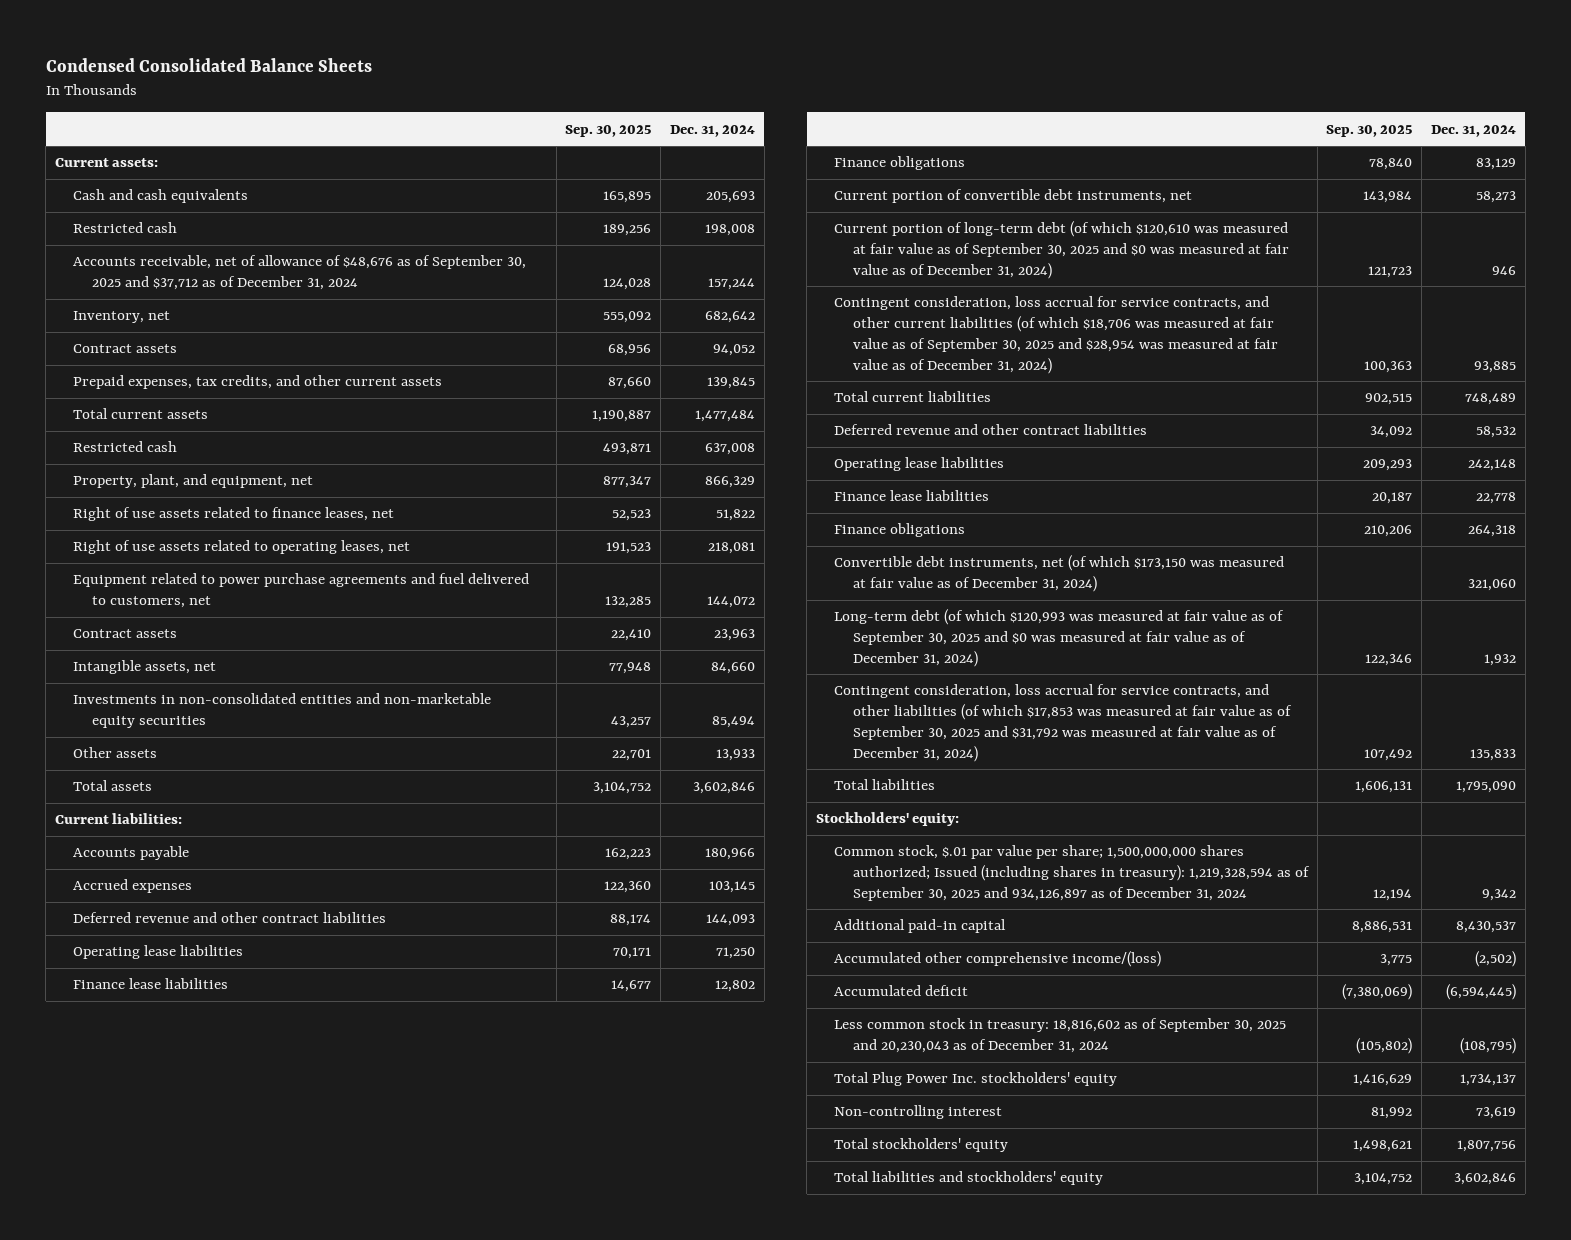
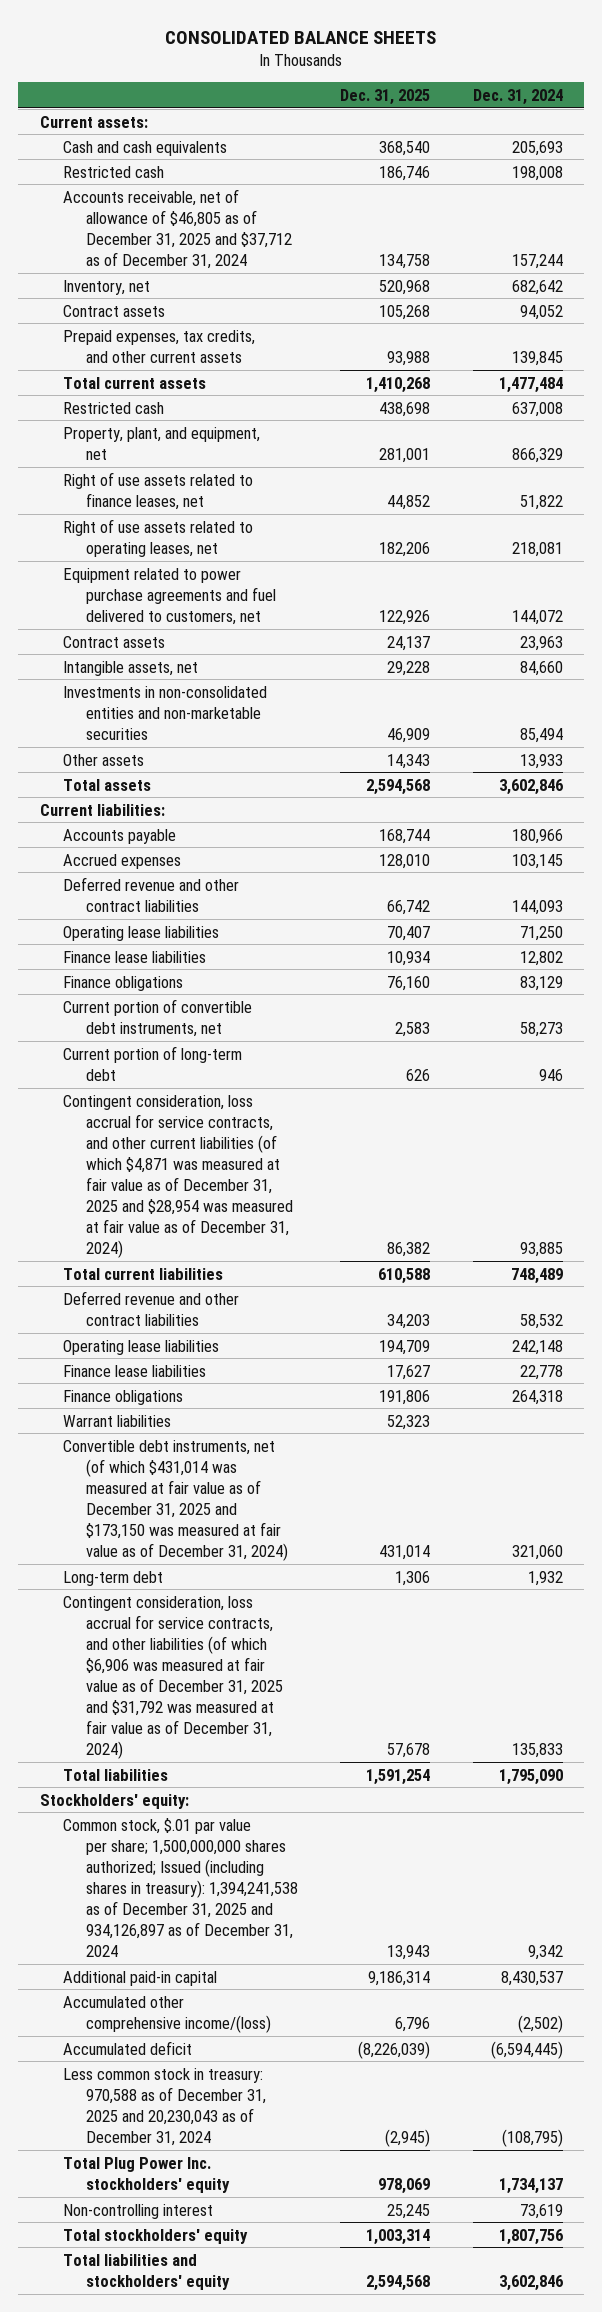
[45,58,372,73] Condensed Consolidated Balance Sheets -> [165,30,437,44] CONSOLIDATED BALANCE SHEETS
[565,124,652,137] Sep. 30, 2025 -> none
none -> [340,88,431,105] Dec. 31, 2025
[73,255,527,291] Accounts receivable, net of allowance of $48,676 as of September 30, 2025 and $37,712 as of December 31, 2024 -> [62,188,292,269] Accounts receivable, net of allowance of $46,805 as of December 31, 2025 and $37,712 as of December 31, 2024
[73,693,492,729] Investments in non-consolidated entities and non-marketable equity securities -> [62,685,267,740] Investments in non-consolidated entities and non-marketable securities
[834,221,1289,279] Current portion of long-term debt (of which $120,610 was measured at fair value as of September 30, 2025 and $0 was measured at fair value as of December 31, 2024) -> [62,1045,242,1081] Current portion of long-term debt
[834,296,1278,374] Contingent consideration, loss accrual for service contracts, and other current liabilities (of which $18,706 was measured at fair value as of September 30, 2025 and $28,954 was measured at fair value as of December 31, 2024) -> [62,1094,293,1259] Contingent consideration, loss accrual for service contracts, and other current liabilities (of which $4,871 was measured at fair value as of December 31, 2025 and $28,954 was measured at fair value as of December 31, 2024)
none -> [62,1414,171,1427] Warrant liabilities
[834,555,1285,593] Convertible debt instruments, net (of which $173,150 was measured at fair value as of December 31, 2024) -> [62,1439,288,1562] Convertible debt instruments, net (of which $431,014 was measured at fair value as of December 31, 2025 and $173,150 was measured at fair value as of December 31, 2024)
[834,609,1285,667] Long-term debt (of which $120,993 was measured at fair value as of September 30, 2025 and $0 was measured at fair value as of December 31, 2024) -> [62,1570,163,1586] Long-term debt
[834,684,1292,762] Contingent consideration, loss accrual for service contracts, and other liabilities (of which $17,853 was measured at fair value as of September 30, 2025 and $31,792 was measured at fair value as of December 31, 2024) -> [62,1595,283,1760] Contingent consideration, loss accrual for service contracts, and other liabilities (of which $6,906 was measured at fair value as of December 31, 2025 and $31,792 was measured at fair value as of December 31, 2024)
[834,845,1310,901] Common stock, $.01 par value per share; 1,500,000,000 shares authorized; Issued (including shares in treasury): 1,219,328,594 as of September 30, 2025 and 934,126,897 as of December 31, 2024 -> [62,1817,298,1958] Common stock, $.01 par value per share; 1,500,000,000 shares authorized; Issued (including shares in treasury): 1,394,241,538 as of December 31, 2025 and 934,126,897 as of December 31, 2024
[834,1018,1287,1054] Less common stock in treasury: 18,816,602 as of September 30, 2025 and 20,230,043 as of December 31, 2024 -> [62,2067,266,2146] Less common stock in treasury: 970,588 as of December 31, 2025 and 20,230,043 as of December 31, 2024

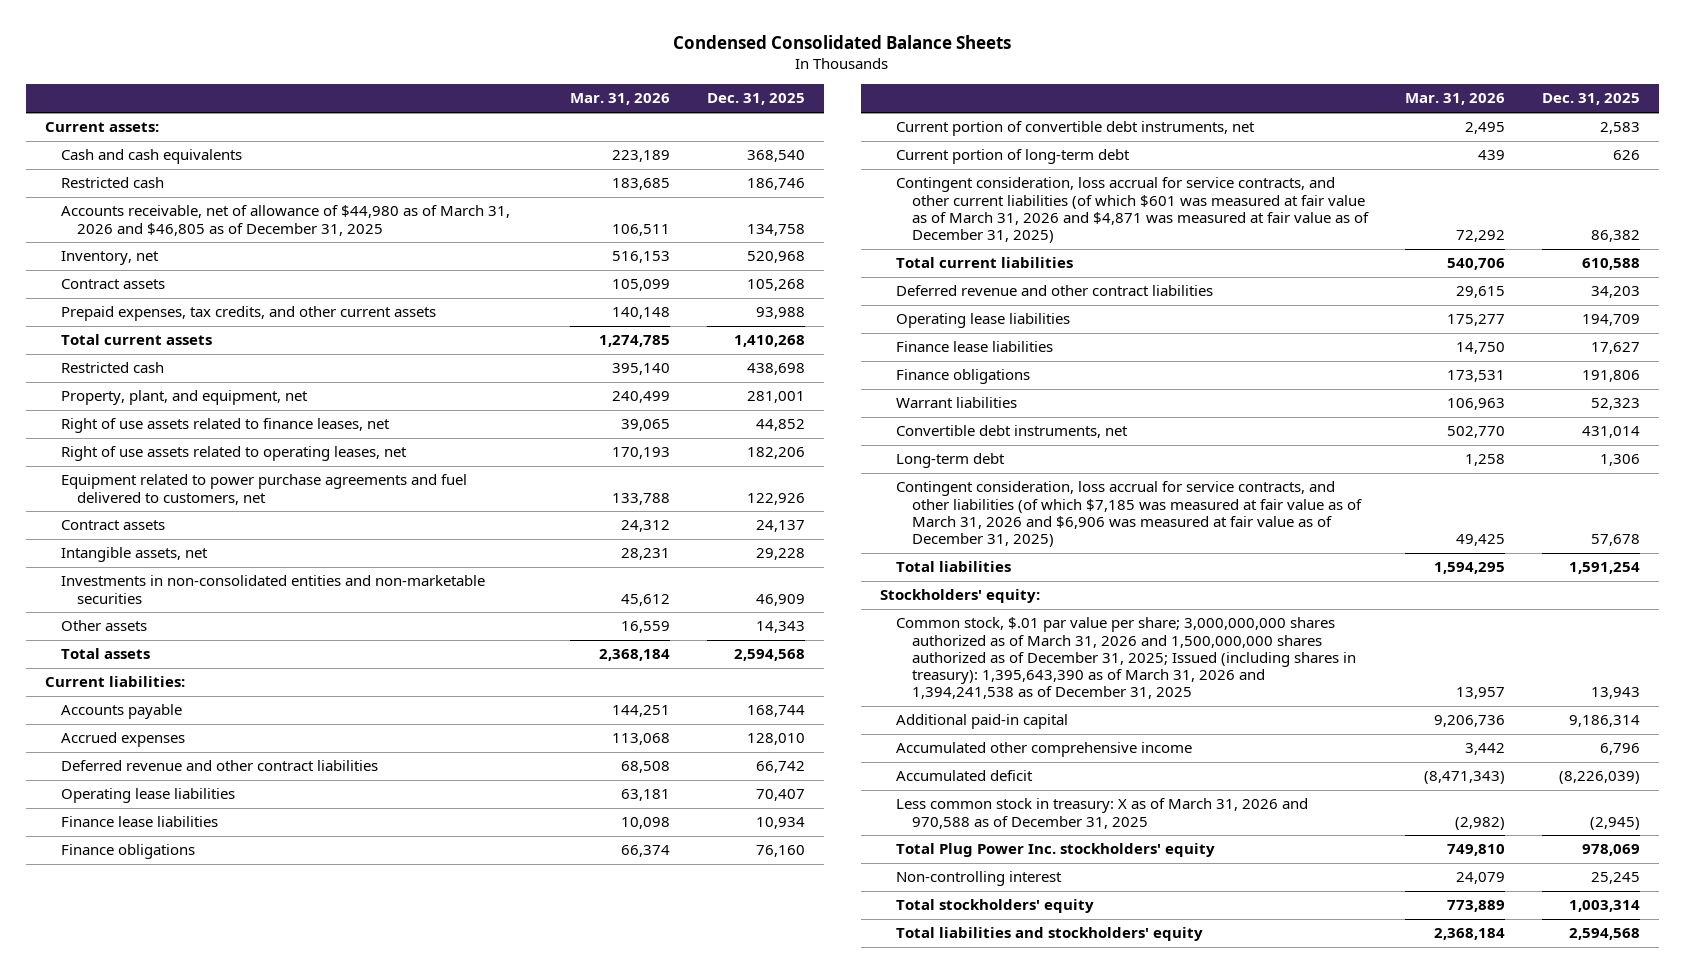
[165,30,437,44] CONSOLIDATED BALANCE SHEETS -> [673,35,1012,50] Condensed Consolidated Balance Sheets
[472,88,563,105] Dec. 31, 2024 -> none
none -> [570,93,671,106] Mar. 31, 2026
[62,188,292,269] Accounts receivable, net of allowance of $46,805 as of December 31, 2025 and $37,712 as of December 31, 2024 -> [60,205,510,236] Accounts receivable, net of allowance of $44,980 as of March 31, 2026 and $46,805 as of December 31, 2025
[62,1094,293,1259] Contingent consideration, loss accrual for service contracts, and other current liabilities (of which $4,871 was measured at fair value as of December 31, 2025 and $28,954 was measured at fair value as of December 31, 2024) -> [895,177,1369,243] Contingent consideration, loss accrual for service contracts, and other current liabilities (of which $601 was measured at fair value as of March 31, 2026 and $4,871 was measured at fair value as of December 31, 2025)
[62,1439,288,1562] Convertible debt instruments, net (of which $431,014 was measured at fair value as of December 31, 2025 and $173,150 was measured at fair value as of December 31, 2024) -> [895,425,1128,439] Convertible debt instruments, net
[62,1595,283,1760] Contingent consideration, loss accrual for service contracts, and other liabilities (of which $6,906 was measured at fair value as of December 31, 2025 and $31,792 was measured at fair value as of December 31, 2024) -> [895,481,1362,547] Contingent consideration, loss accrual for service contracts, and other liabilities (of which $7,185 was measured at fair value as of March 31, 2026 and $6,906 was measured at fair value as of December 31, 2025)
[62,1817,298,1958] Common stock, $.01 par value per share; 1,500,000,000 shares authorized; Issued (including shares in treasury): 1,394,241,538 as of December 31, 2025 and 934,126,897 as of December 31, 2024 -> [895,617,1356,700] Common stock, $.01 par value per share; 3,000,000,000 shares authorized as of March 31, 2026 and 1,500,000,000 shares authorized as of December 31, 2025; Issued (including shares in treasury): 1,395,643,390 as of March 31, 2026 and 1,394,241,538 as of December 31, 2025
[62,1995,271,2033] Accumulated other comprehensive income/(loss) -> [895,742,1192,758] Accumulated other comprehensive income
[62,2067,266,2146] Less common stock in treasury: 970,588 as of December 31, 2025 and 20,230,043 as of December 31, 2024 -> [895,798,1308,829] Less common stock in treasury: X as of March 31, 2026 and 970,588 as of December 31, 2025

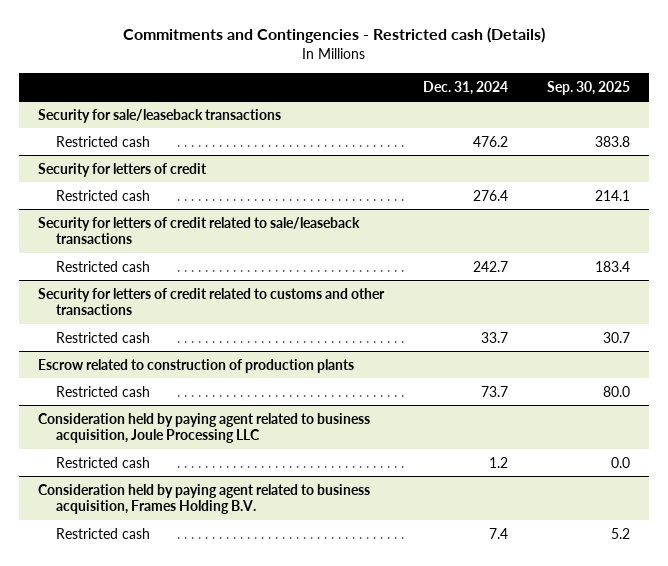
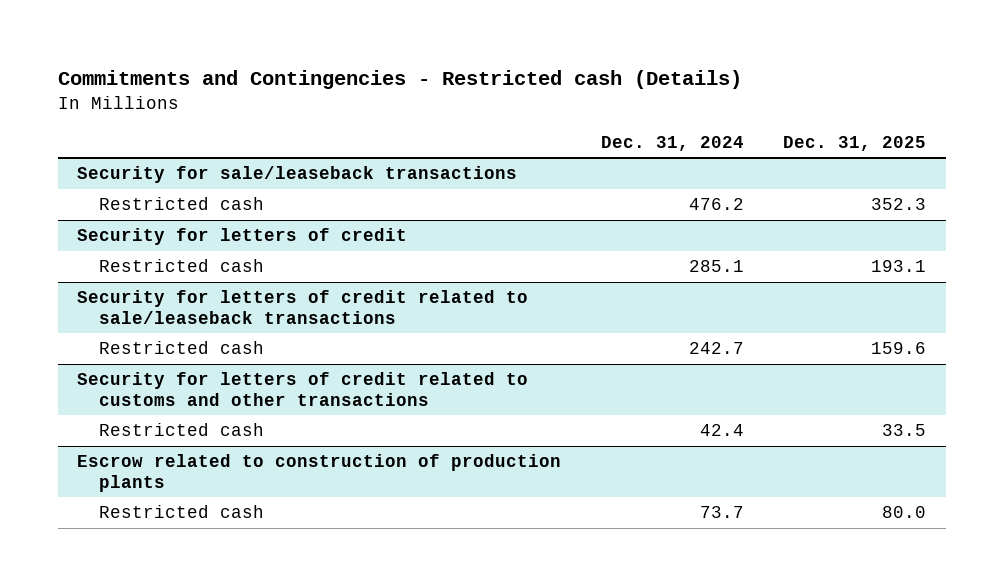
[546,80,630,95] Sep. 30, 2025 -> none
none -> [783,135,927,151] Dec. 31, 2025
[473,189,509,201] 276.4 -> [688,260,744,273] 285.1
[481,331,509,343] 33.7 -> [699,424,744,437] 42.4
[38,412,371,444] Consideration held by paying agent related to business acquisition, Joule Processing LLC -> none
[56,456,151,468] Restricted cash -> none
[38,483,371,515] Consideration held by paying agent related to business acquisition, Frames Holding B.V. -> none
[56,527,151,539] Restricted cash -> none

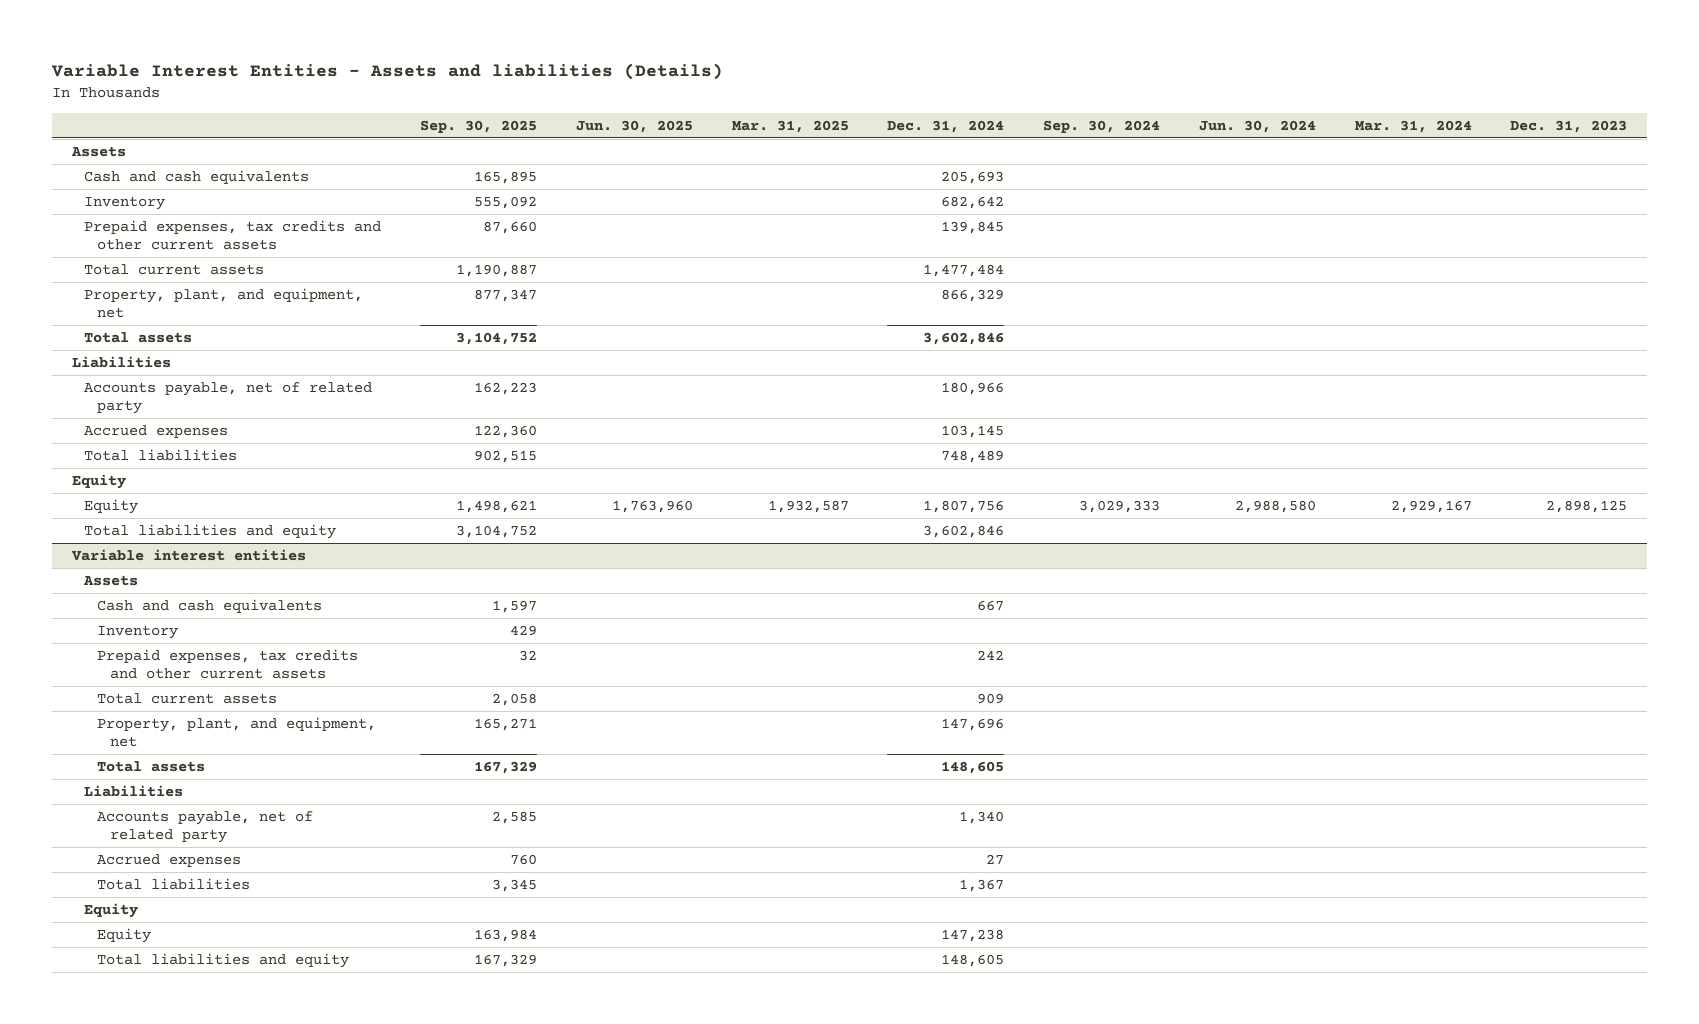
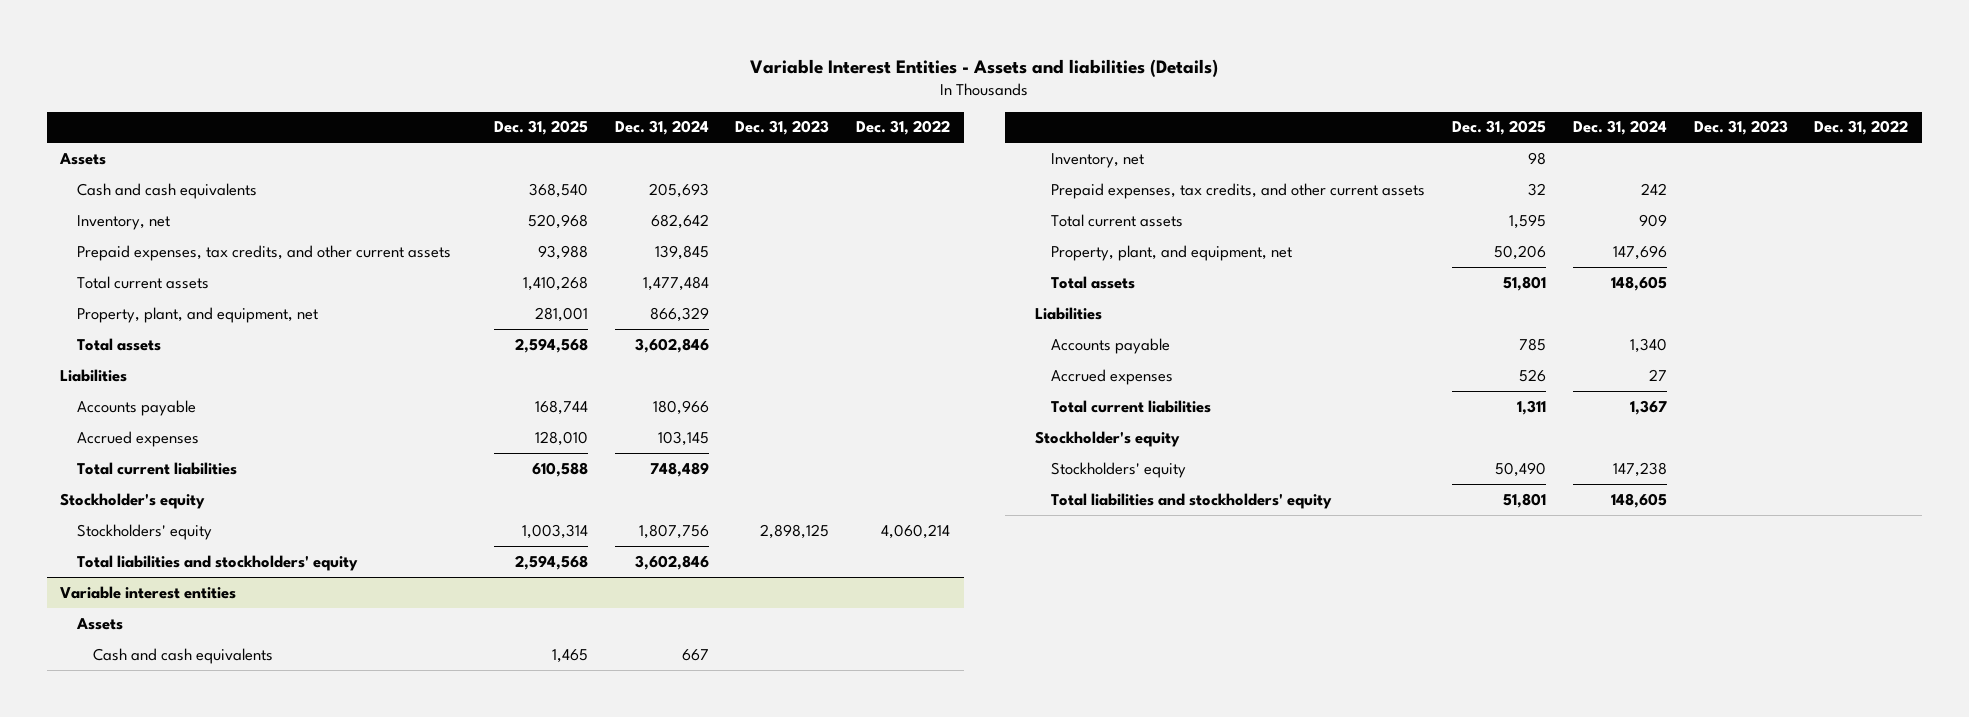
[420,119,538,133] Sep. 30, 2025 -> none
[575,119,693,133] Jun. 30, 2025 -> none
[731,119,849,133] Mar. 31, 2025 -> none
[1043,119,1161,133] Sep. 30, 2024 -> none
[1198,119,1316,133] Jun. 30, 2024 -> none
[1354,119,1472,133] Mar. 31, 2024 -> none
none -> [494,120,589,136] Dec. 31, 2025
none -> [856,120,951,136] Dec. 31, 2022
[84,196,166,211] Inventory -> [76,214,170,230] Inventory, net
[84,220,382,251] Prepaid expenses, tax credits and other current assets -> [76,244,451,261] Prepaid expenses, tax credits, and other current assets
[84,382,373,415] Accounts payable, net of related party -> [76,399,196,416] Accounts payable
[84,449,238,462] Total liabilities -> [76,461,237,475] Total current liabilities
[71,474,126,490] Equity -> [60,492,206,509] Stockholder's equity
[84,499,139,515] Equity -> [76,523,212,540] Stockholders' equity
[84,524,337,540] Total liabilities and equity -> [76,554,358,571] Total liabilities and stockholders' equity
[97,625,179,640] Inventory -> [1051,152,1145,168] Inventory, net
[97,649,359,680] Prepaid expenses, tax credits and other current assets -> [1051,182,1426,199] Prepaid expenses, tax credits, and other current assets
[97,811,314,844] Accounts payable, net of related party -> [1051,337,1171,354] Accounts payable
[97,878,251,891] Total liabilities -> [1051,399,1212,413] Total current liabilities
[84,903,139,919] Equity -> [1034,430,1180,447] Stockholder's equity
[97,928,152,944] Equity -> [1051,461,1187,478] Stockholders' equity
[97,953,350,969] Total liabilities and equity -> [1051,492,1333,509] Total liabilities and stockholders' equity

